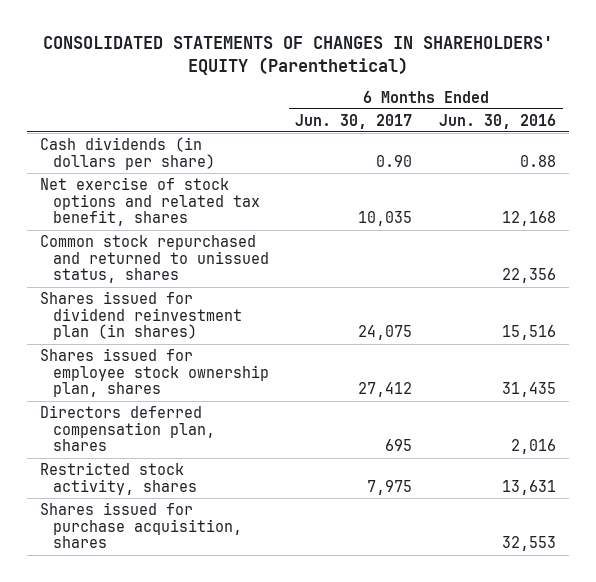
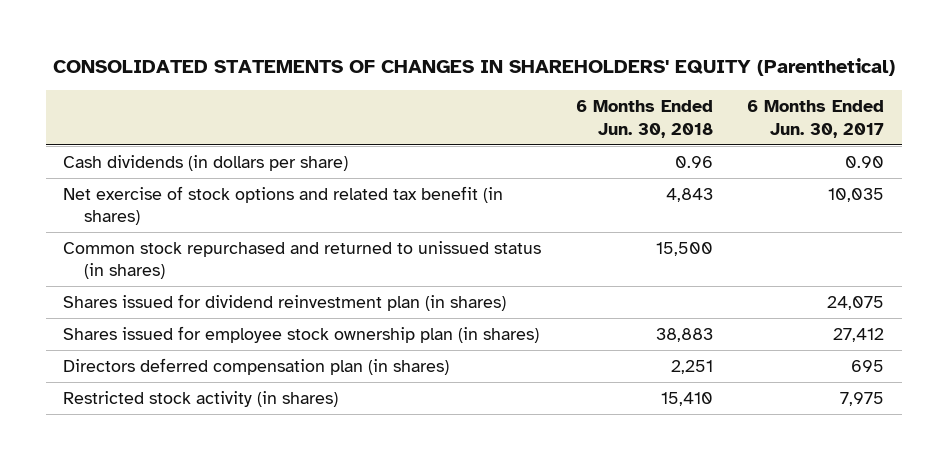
[439,113,557,129] Jun. 30, 2016 -> none
none -> [575,100,713,138] 6 Months Ended Jun. 30, 2018
[40,176,260,227] Net exercise of stock options and related tax benefit, shares -> [63,185,504,226] Net exercise of stock options and related tax benefit (in shares)
[40,234,269,284] Common stock repurchased and returned to unissued status, shares -> [63,240,542,280] Common stock repurchased and returned to unissued status (in shares)
[40,501,242,549] Shares issued for purchase acquisition, shares -> none
[40,347,269,398] Shares issued for employee stock ownership plan, shares -> [63,325,540,343] Shares issued for employee stock ownership plan (in shares)
[40,404,215,452] Directors deferred compensation plan, shares -> [63,357,450,375] Directors deferred compensation plan (in shares)
[40,461,197,495] Restricted stock activity, shares -> [63,390,339,407] Restricted stock activity (in shares)

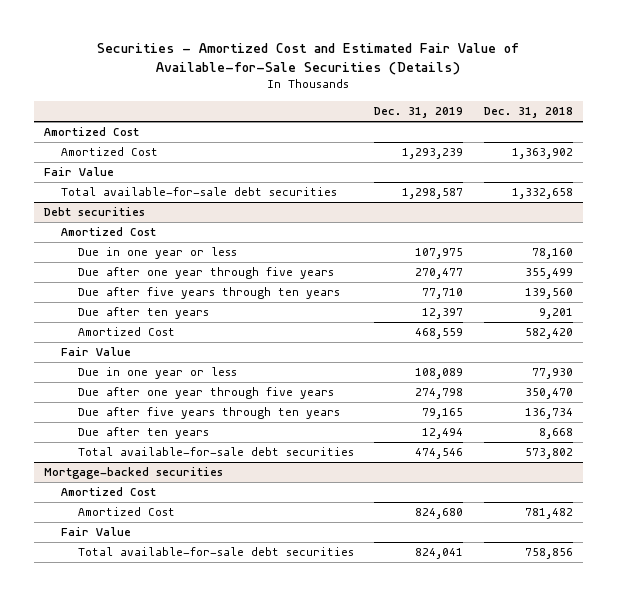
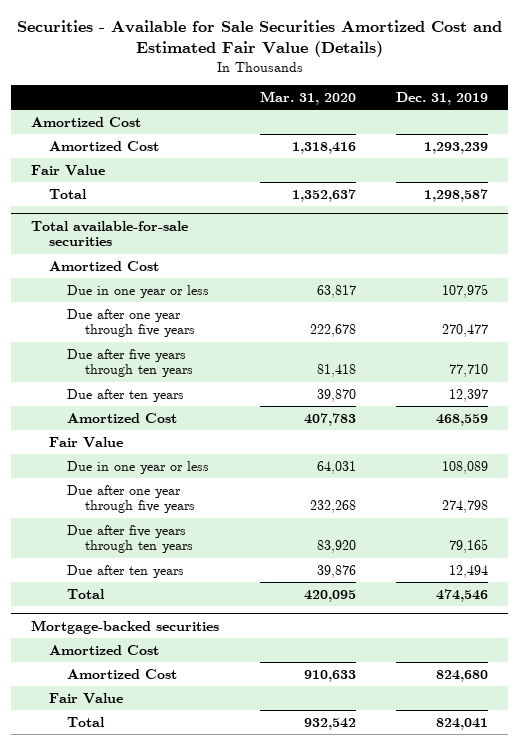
[97,43,520,75] Securities - Amortized Cost and Estimated Fair Value of Available-for-Sale Securities (Details) -> [16,20,502,58] Securities - Available for Sale Securities Amortized Cost and Estimated Fair Value (Details)
[483,107,573,119] Dec. 31, 2018 -> none
none -> [259,90,356,105] Mar. 31, 2020
[61,187,338,197] Total available-for-sale debt securities -> [49,188,88,199] Total
[44,207,146,217] Debt securities -> [31,220,189,247] Total available-for-sale securities
[78,447,355,457] Total available-for-sale debt securities -> [67,588,106,599] Total
[78,547,355,557] Total available-for-sale debt securities -> [67,716,106,727] Total

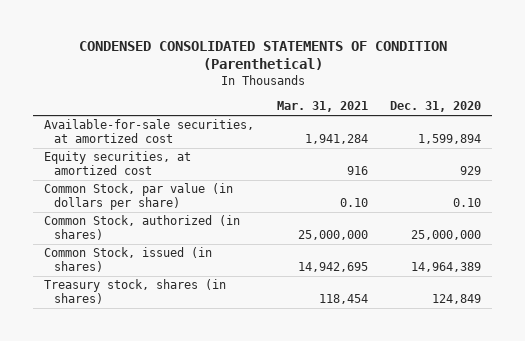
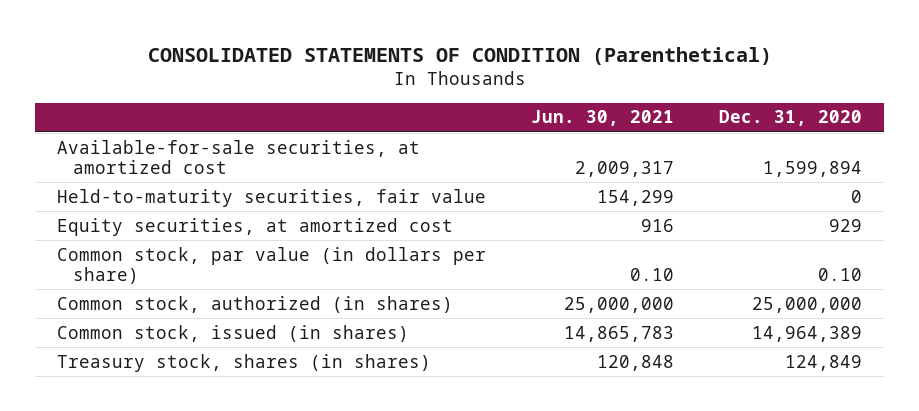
[78,41,447,71] CONDENSED CONSOLIDATED STATEMENTS OF CONDITION (Parenthetical) -> [147,46,772,65] CONSOLIDATED STATEMENTS OF CONDITION (Parenthetical)
[276,101,368,113] Mar. 31, 2021 -> none
none -> [531,110,675,127] Jun. 30, 2021
none -> [57,188,487,207] Held-to-maturity securities, fair value
[44,183,234,211] Common Stock, par value (in dollars per share) -> [57,246,487,284] Common stock, par value (in dollars per share)
[44,215,241,241] Common Stock, authorized (in shares) -> [57,295,454,313] Common stock, authorized (in shares)
[44,247,213,273] Common Stock, issued (in shares) -> [57,324,410,342] Common stock, issued (in shares)

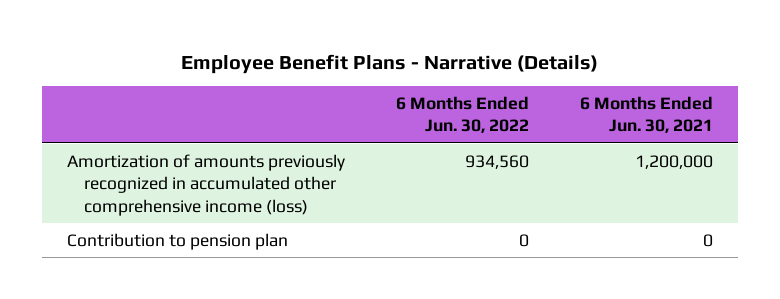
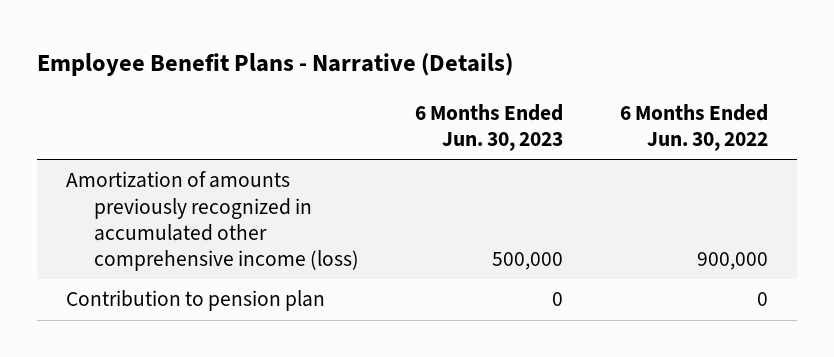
[579,95,713,134] 6 Months Ended Jun. 30, 2021 -> none
none -> [415,103,564,151] 6 Months Ended Jun. 30, 2023
[465,154,530,169] 934,560 -> [697,252,769,271] 900,000

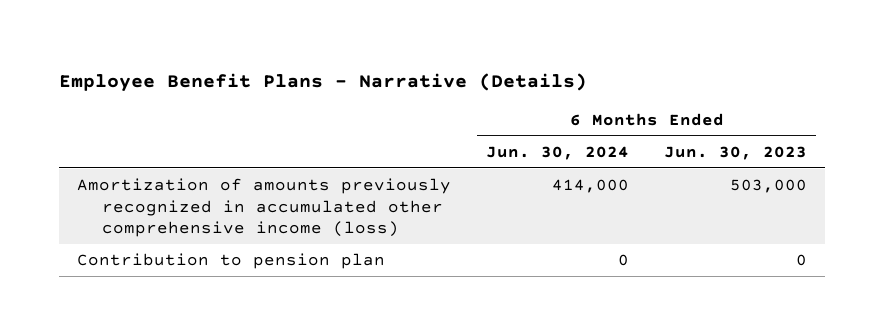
[620,103,769,151] 6 Months Ended Jun. 30, 2022 -> none
none -> [486,146,630,161] Jun. 30, 2024
[492,252,564,271] 500,000 -> [730,179,808,194] 503,000

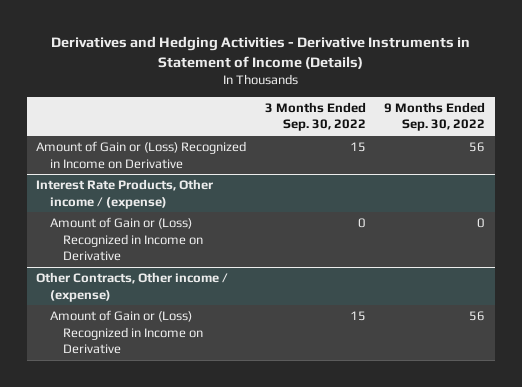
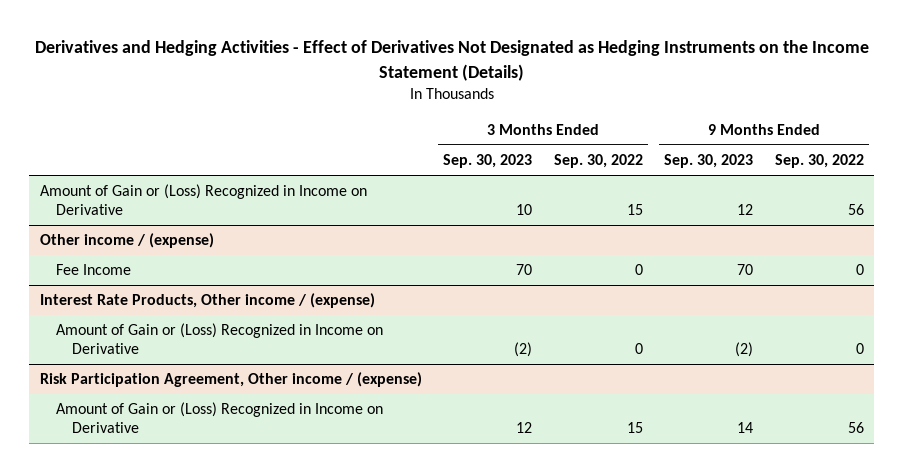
[50,35,470,69] Derivatives and Hedging Activities - Derivative Instruments in Statement of Income (Details) -> [34,40,869,81] Derivatives and Hedging Activities - Effect of Derivatives Not Designated as Hedging Instruments on the Income Statement (Details)
none -> [443,154,533,169] Sep. 30, 2023
none -> [664,154,754,169] Sep. 30, 2023
none -> [39,233,214,249] Other income / (expense)
none -> [55,264,131,276] Fee Income
[36,272,229,302] Other Contracts, Other income / (expense) -> none
none -> [39,372,422,388] Risk Participation Agreement, Other income / (expense)

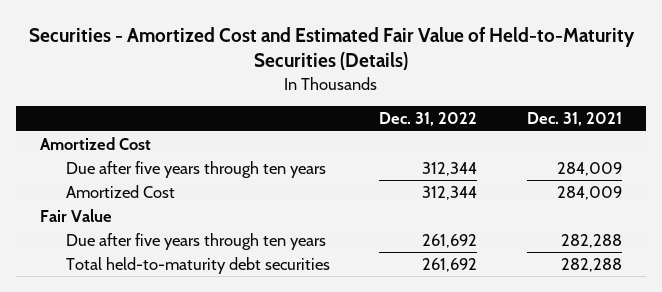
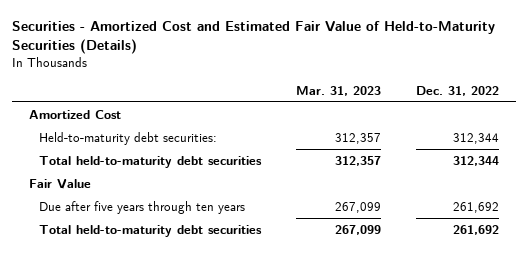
[526,112,622,127] Dec. 31, 2021 -> none
none -> [295,85,381,96] Mar. 31, 2023
[66,160,327,178] Due after five years through ten years -> [39,131,218,145] Held-to-maturity debt securities:
[66,184,176,198] Amortized Cost -> [39,155,263,168] Total held-to-maturity debt securities

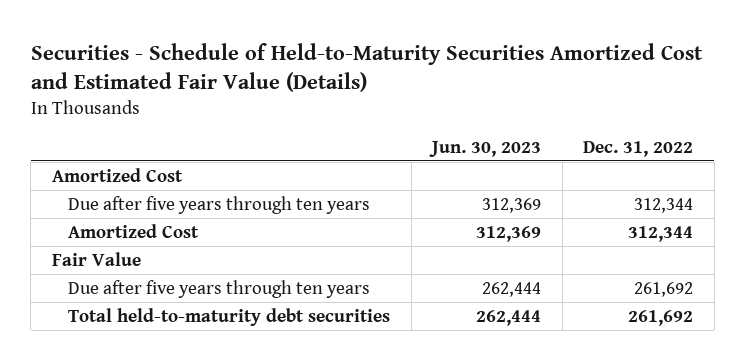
[11,20,495,54] Securities - Amortized Cost and Estimated Fair Value of Held-to-Maturity Securities (Details) -> [30,42,703,93] Securities - Schedule of Held-to-Maturity Securities Amortized Cost and Estimated Fair Value (Details)
[295,85,381,96] Mar. 31, 2023 -> none
none -> [429,140,542,157] Jun. 30, 2023
[39,131,218,145] Held-to-maturity debt securities: -> [68,195,371,214] Due after five years through ten years
[39,155,263,168] Total held-to-maturity debt securities -> [68,223,200,238] Amortized Cost

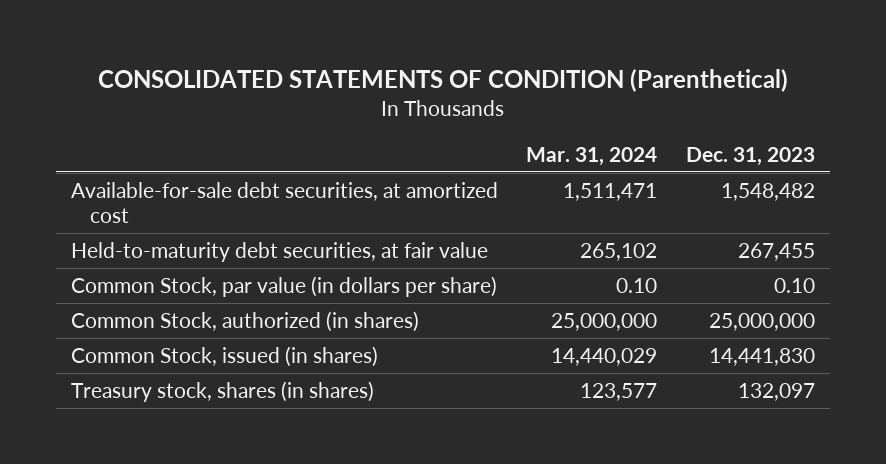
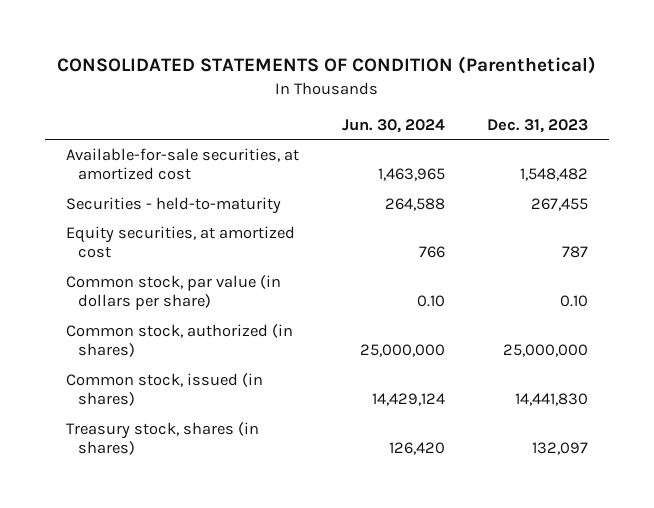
[526,146,658,166] Mar. 31, 2024 -> none
none -> [341,119,445,134] Jun. 30, 2024
[70,181,498,224] Available-for-sale debt securities, at amortized cost -> [66,147,300,181] Available-for-sale securities, at amortized cost
[70,241,488,262] Held-to-maturity debt securities, at fair value -> [66,196,282,214] Securities - held-to-maturity
none -> [66,225,296,259] Equity securities, at amortized cost
[70,275,497,297] Common Stock, par value (in dollars per share) -> [66,274,282,311] Common stock, par value (in dollars per share)
[70,310,419,332] Common Stock, authorized (in shares) -> [66,323,294,358] Common stock, authorized (in shares)
[70,345,378,367] Common Stock, issued (in shares) -> [66,372,264,407] Common stock, issued (in shares)

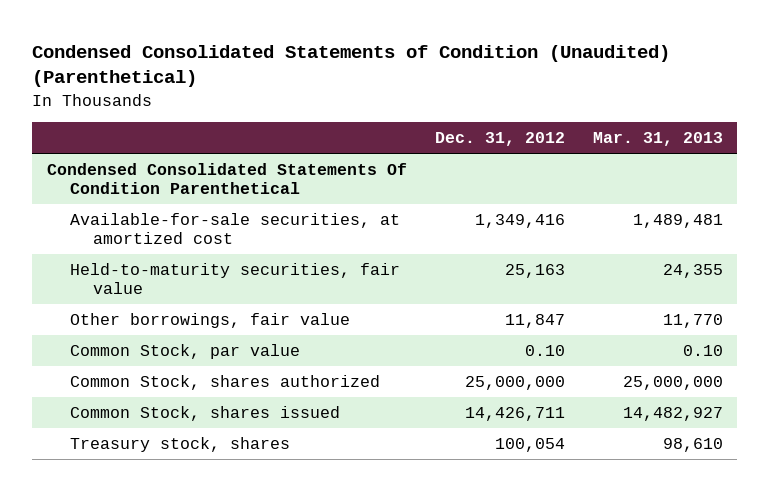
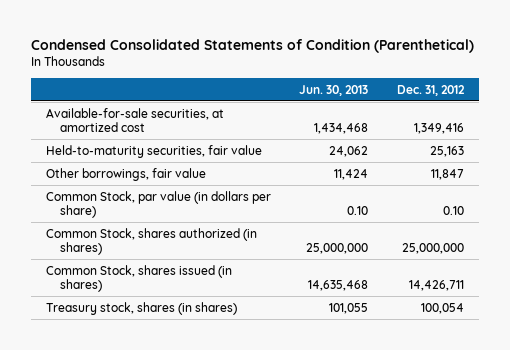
[32,44,671,88] Condensed Consolidated Statements of Condition (Unaudited) (Parenthetical) -> [31,38,475,53] Condensed Consolidated Statements of Condition (Parenthetical)
[593,131,724,146] Mar. 31, 2013 -> none
none -> [299,84,369,96] Jun. 30, 2013
[46,163,407,195] Condensed Consolidated Statements Of Condition Parenthetical -> none
[69,344,300,360] Common Stock, par value -> [45,190,271,218] Common Stock, par value (in dollars per share)
[69,375,380,391] Common Stock, shares authorized -> [45,227,257,255] Common Stock, shares authorized (in shares)
[69,406,340,422] Common Stock, shares issued -> [45,264,232,292] Common Stock, shares issued (in shares)
[69,437,290,453] Treasury stock, shares -> [45,301,237,315] Treasury stock, shares (in shares)

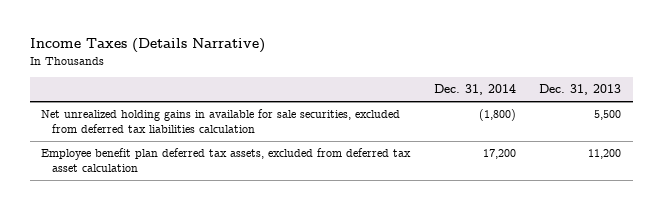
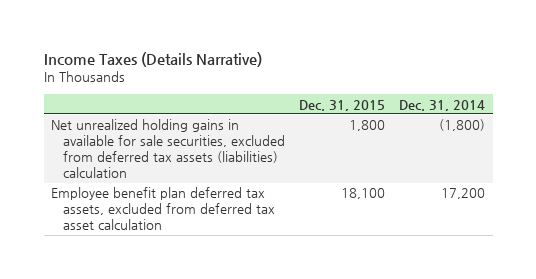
[539,84,622,96] Dec. 31, 2013 -> none
none -> [299,99,386,111] Dec. 31, 2015
[41,109,401,134] Net unrealized holding gains in available for sale securities, excluded from deferred tax liabilities calculation -> [50,119,285,179] Net unrealized holding gains in available for sale securities, excluded from deferred tax assets (liabilities) calculation

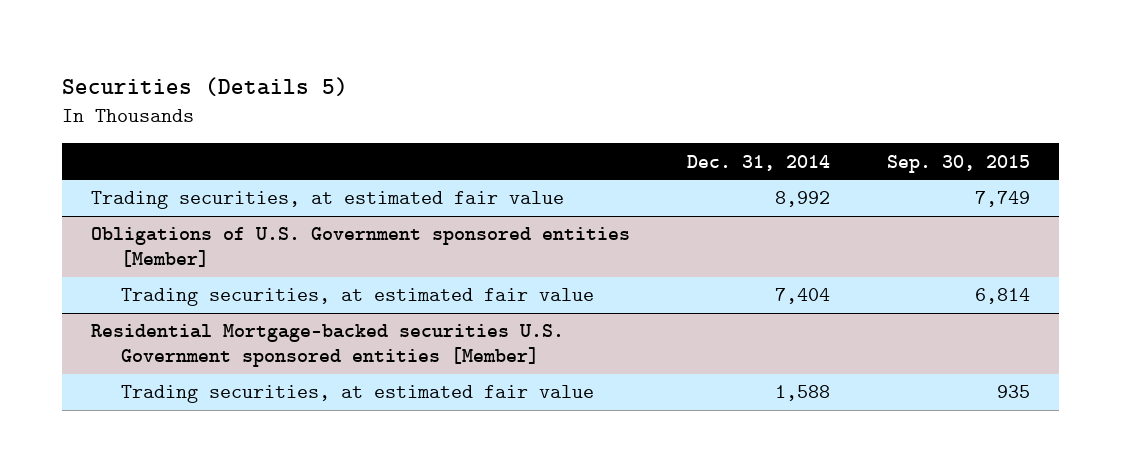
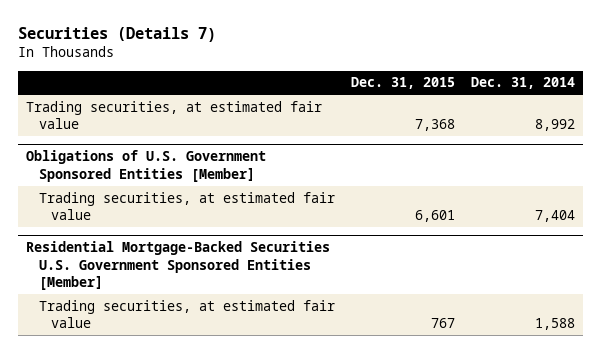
[61,77,348,97] Securities (Details 5) -> [17,26,216,42] Securities (Details 7)
[887,154,1031,173] Sep. 30, 2015 -> none
none -> [350,77,455,90] Dec. 31, 2015
[90,227,630,268] Obligations of U.S. Government sponsored entities [Member] -> [25,150,266,182] Obligations of U.S. Government Sponsored Entities [Member]
[90,324,564,368] Residential Mortgage-backed securities U.S. Government sponsored entities [Member] -> [25,241,330,291] Residential Mortgage-Backed Securities U.S. Government Sponsored Entities [Member]

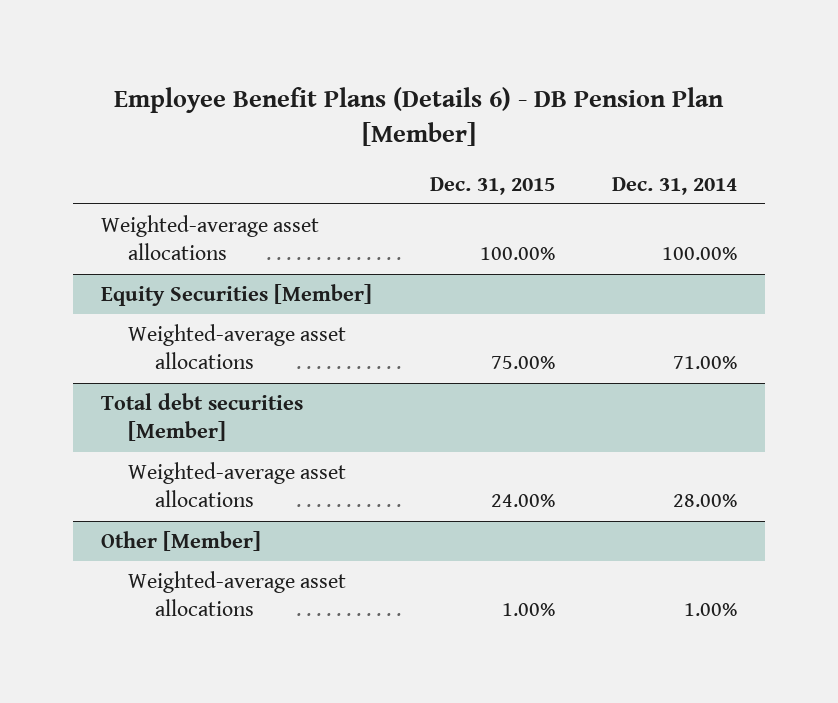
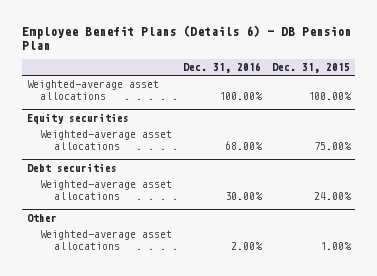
[114,87,725,146] Employee Benefit Plans (Details 6) - DB Pension Plan [Member] -> [21,24,351,50] Employee Benefit Plans (Details 6) - DB Pension Plan
[611,176,737,195] Dec. 31, 2014 -> none
none -> [183,62,262,74] Dec. 31, 2016
[101,283,373,306] Equity Securities [Member] -> [27,113,130,125] Equity securities
[101,392,304,442] Total debt securities [Member] -> [27,163,118,173] Debt securities
[101,530,262,551] Other [Member] -> [27,214,58,223] Other

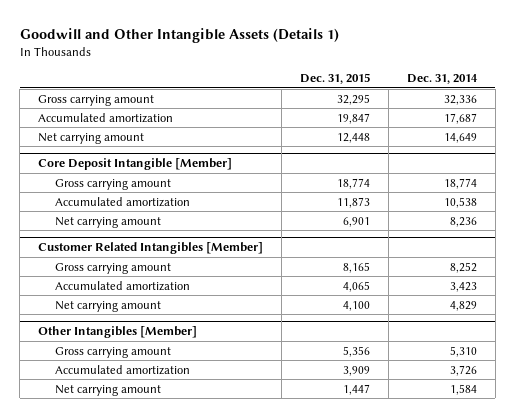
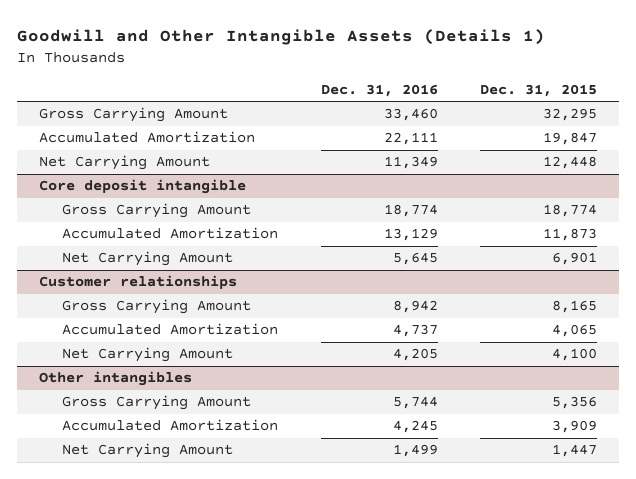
[406,73,478,84] Dec. 31, 2014 -> none
none -> [320,83,438,97] Dec. 31, 2016
[38,94,155,106] Gross carrying amount -> [38,107,228,123] Gross Carrying Amount
[38,112,174,123] Accumulated amortization -> [38,131,255,144] Accumulated Amortization
[38,132,145,144] Net carrying amount -> [38,155,210,171] Net Carrying Amount
[38,158,233,171] Core Deposit Intangible [Member] -> [38,179,246,195] Core deposit intangible
[55,178,172,190] Gross carrying amount -> [62,203,252,219] Gross Carrying Amount
[55,196,191,207] Accumulated amortization -> [62,227,279,240] Accumulated Amortization
[55,216,162,228] Net carrying amount -> [62,251,234,267] Net Carrying Amount
[38,242,264,255] Customer Related Intangibles [Member] -> [38,275,237,290] Customer relationships
[55,262,172,274] Gross carrying amount -> [62,299,252,315] Gross Carrying Amount
[55,280,191,291] Accumulated amortization -> [62,323,279,336] Accumulated Amortization
[55,300,162,312] Net carrying amount -> [62,347,234,363] Net Carrying Amount
[38,326,198,339] Other Intangibles [Member] -> [38,371,192,387] Other intangibles
[55,346,172,358] Gross carrying amount -> [62,395,252,411] Gross Carrying Amount
[55,364,191,375] Accumulated amortization -> [62,419,279,432] Accumulated Amortization
[55,384,162,396] Net carrying amount -> [62,443,234,459] Net Carrying Amount

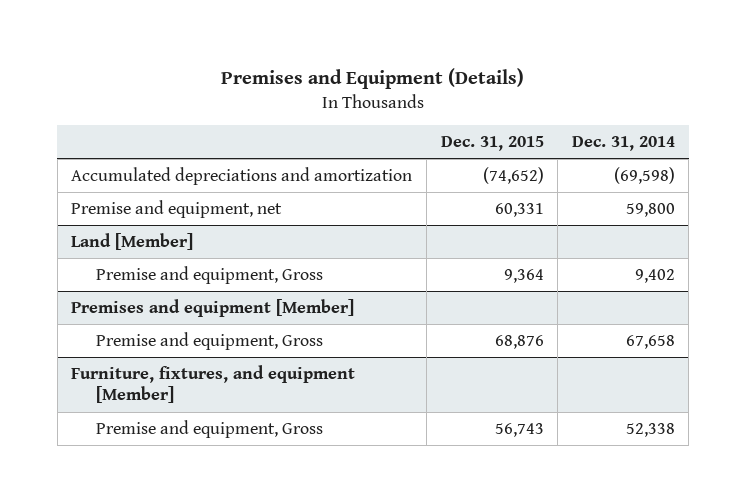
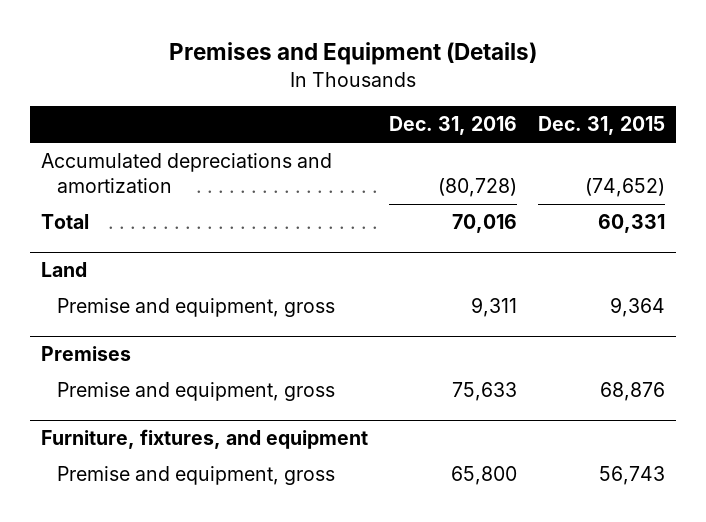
[571,135,675,151] Dec. 31, 2014 -> none
none -> [388,116,517,136] Dec. 31, 2016
[71,200,283,219] Premise and equipment, net -> [40,214,89,230] Total
[71,233,194,251] Land [Member] -> [40,262,87,278] Land
[96,266,324,285] Premise and equipment, Gross -> [56,298,335,318] Premise and equipment, gross
[71,299,355,318] Premises and equipment [Member] -> [40,346,131,362] Premises
[96,332,324,351] Premise and equipment, Gross -> [56,382,335,402] Premise and equipment, gross
[71,365,356,404] Furniture, fixtures, and equipment [Member] -> [40,429,368,450] Furniture, fixtures, and equipment
[96,420,324,439] Premise and equipment, Gross -> [56,466,335,486] Premise and equipment, gross

